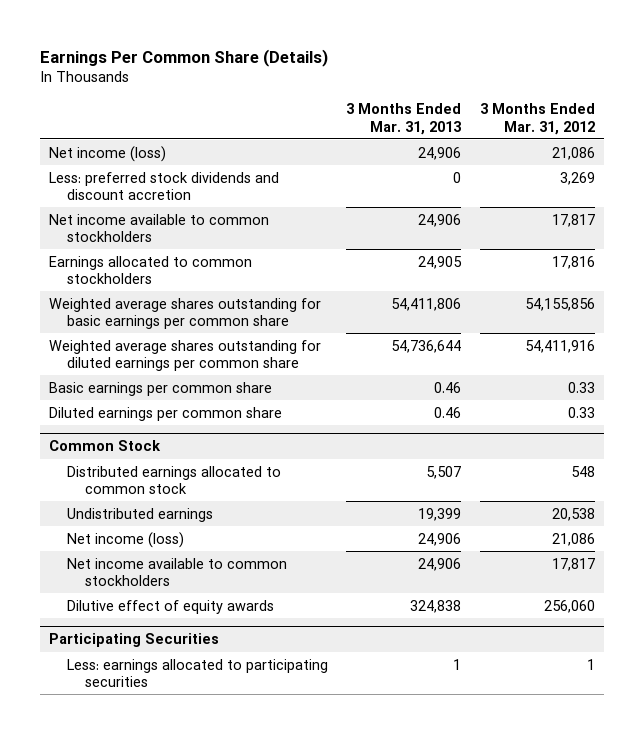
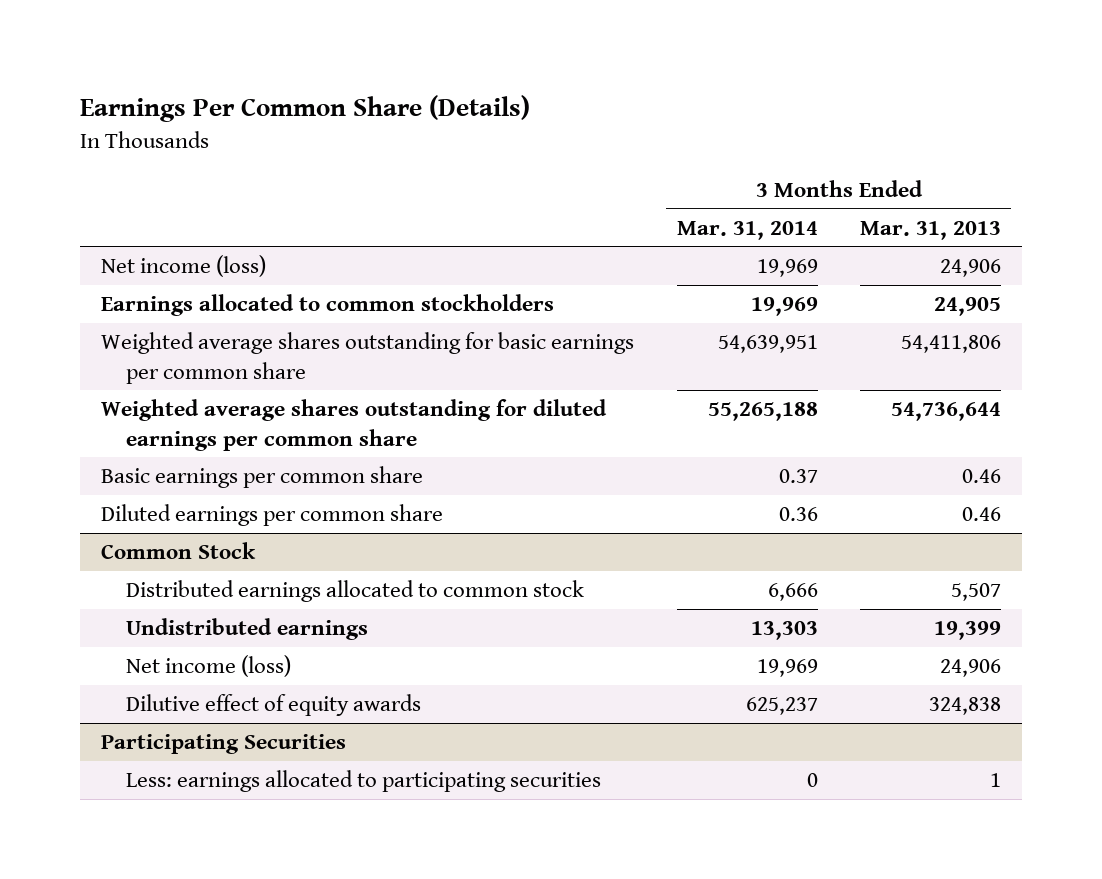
[479,103,595,135] 3 Months Ended Mar. 31, 2012 -> none
none -> [676,220,818,240] Mar. 31, 2014
[49,171,280,201] Less: preferred stock dividends and discount accretion -> none
[49,213,270,243] Net income available to common stockholders -> none
[66,557,287,587] Net income available to common stockholders -> none

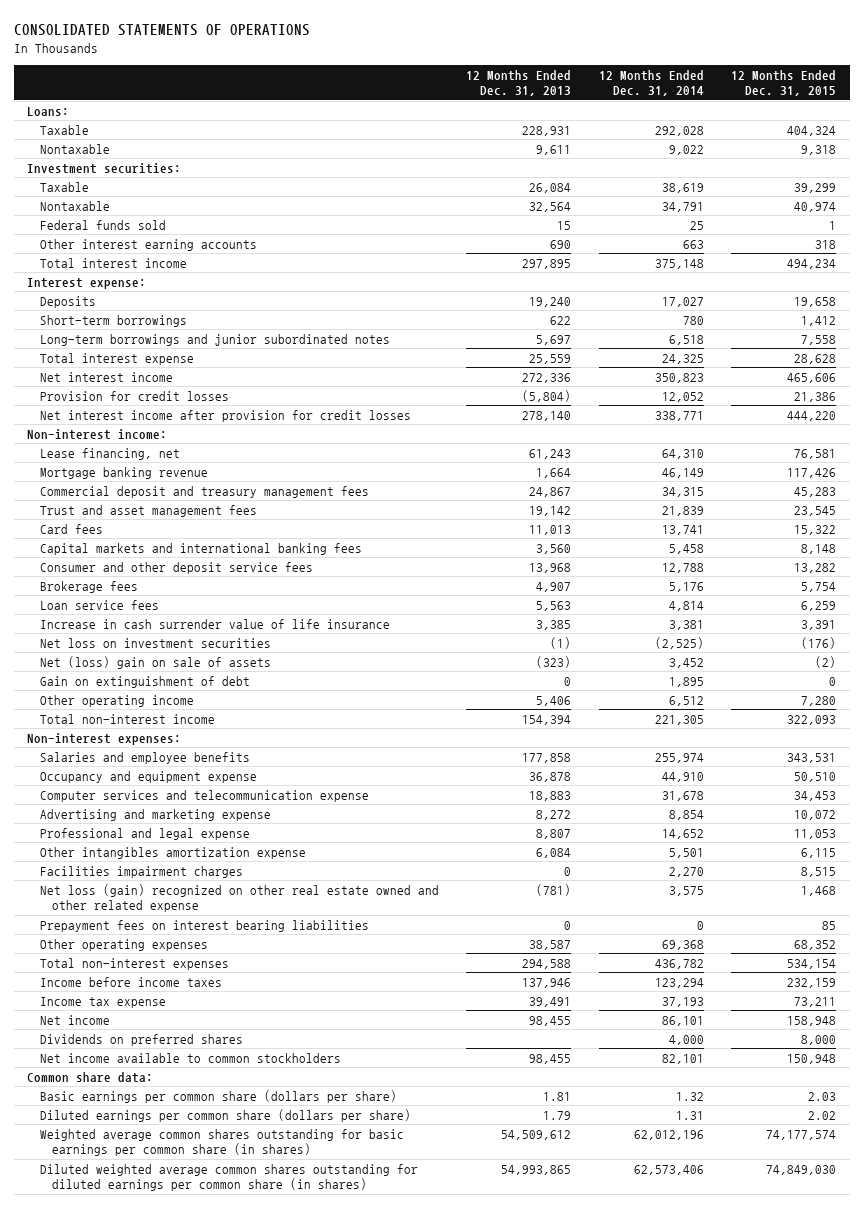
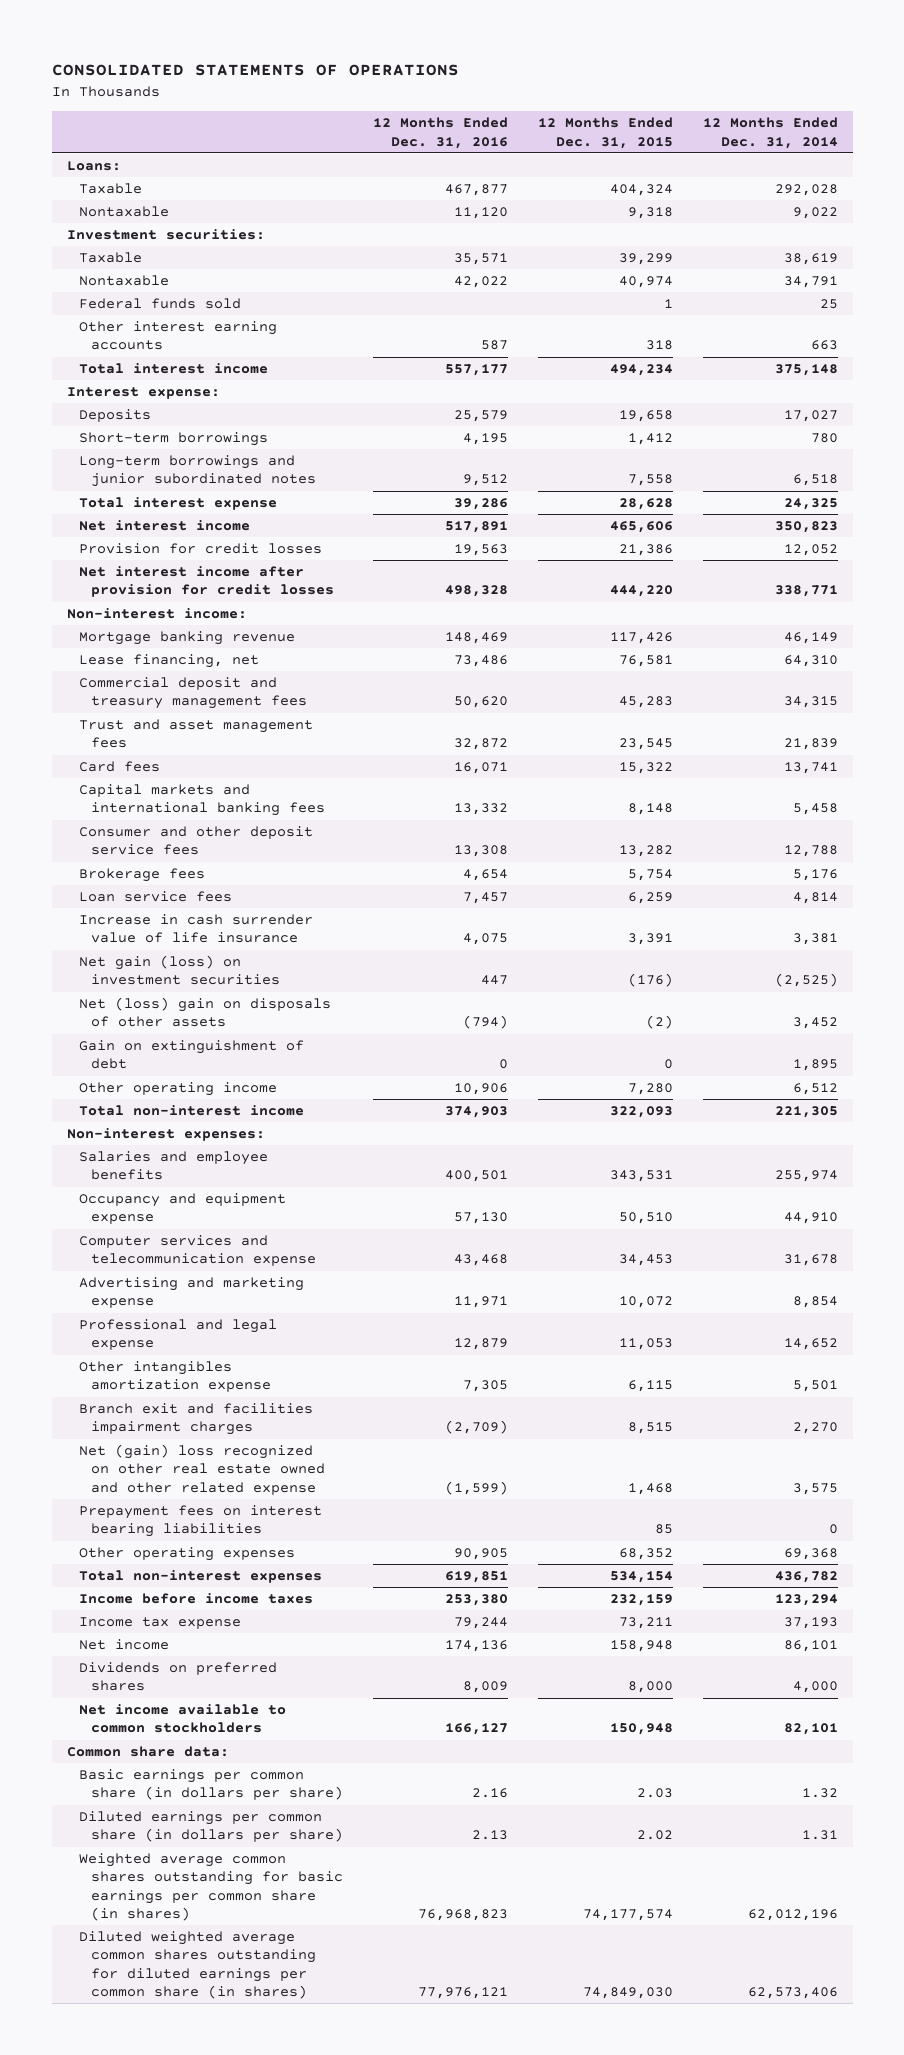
[466,69,572,97] 12 Months Ended Dec. 31, 2013 -> none
none -> [372,117,508,149] 12 Months Ended Dec. 31, 2016
[39,447,180,460] Lease financing, net -> [78,654,259,669] Lease financing, net
[39,637,271,648] Net loss on investment securities -> [78,955,281,986] Net gain (loss) on investment securities
[39,655,271,669] Net (loss) gain on sale of assets -> [78,997,331,1028] Net (loss) gain on disposals of other assets
[39,865,243,878] Facilities impairment charges -> [78,1403,313,1436] Branch exit and facilities impairment charges
[39,883,439,913] Net loss (gain) recognized on other real estate owned and other related expense -> [78,1444,326,1495] Net (gain) loss recognized on other real estate owned and other related expense
[39,1089,397,1103] Basic earnings per common share (dollars per share) -> [78,1769,344,1801] Basic earnings per common share (in dollars per share)
[39,1108,411,1122] Diluted earnings per common share (dollars per share) -> [78,1811,344,1843] Diluted earnings per common share (in dollars per share)

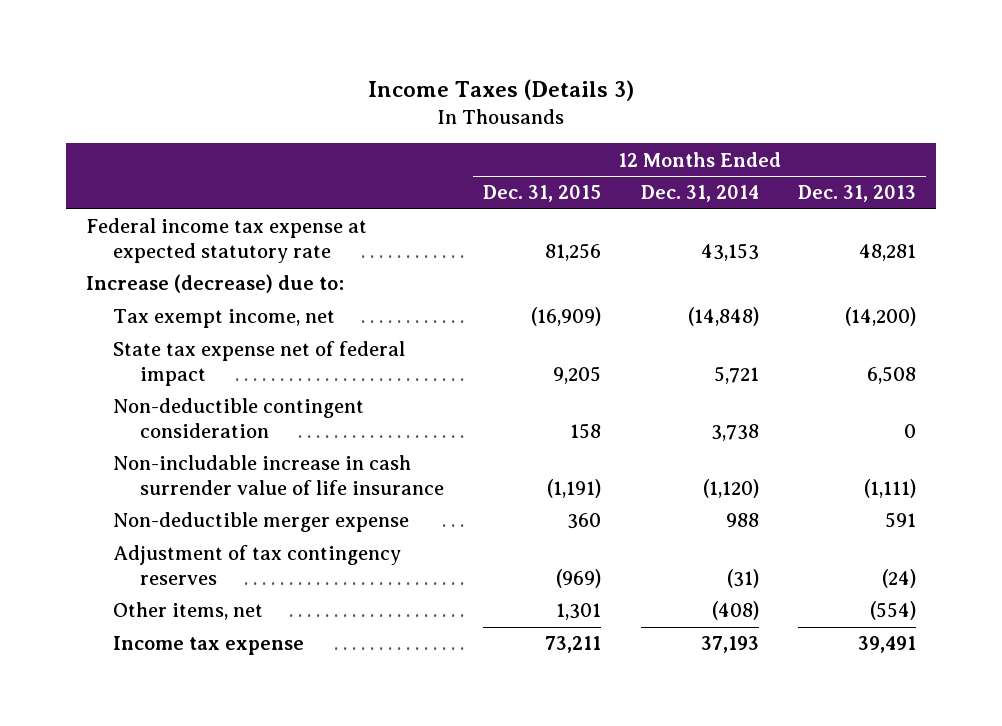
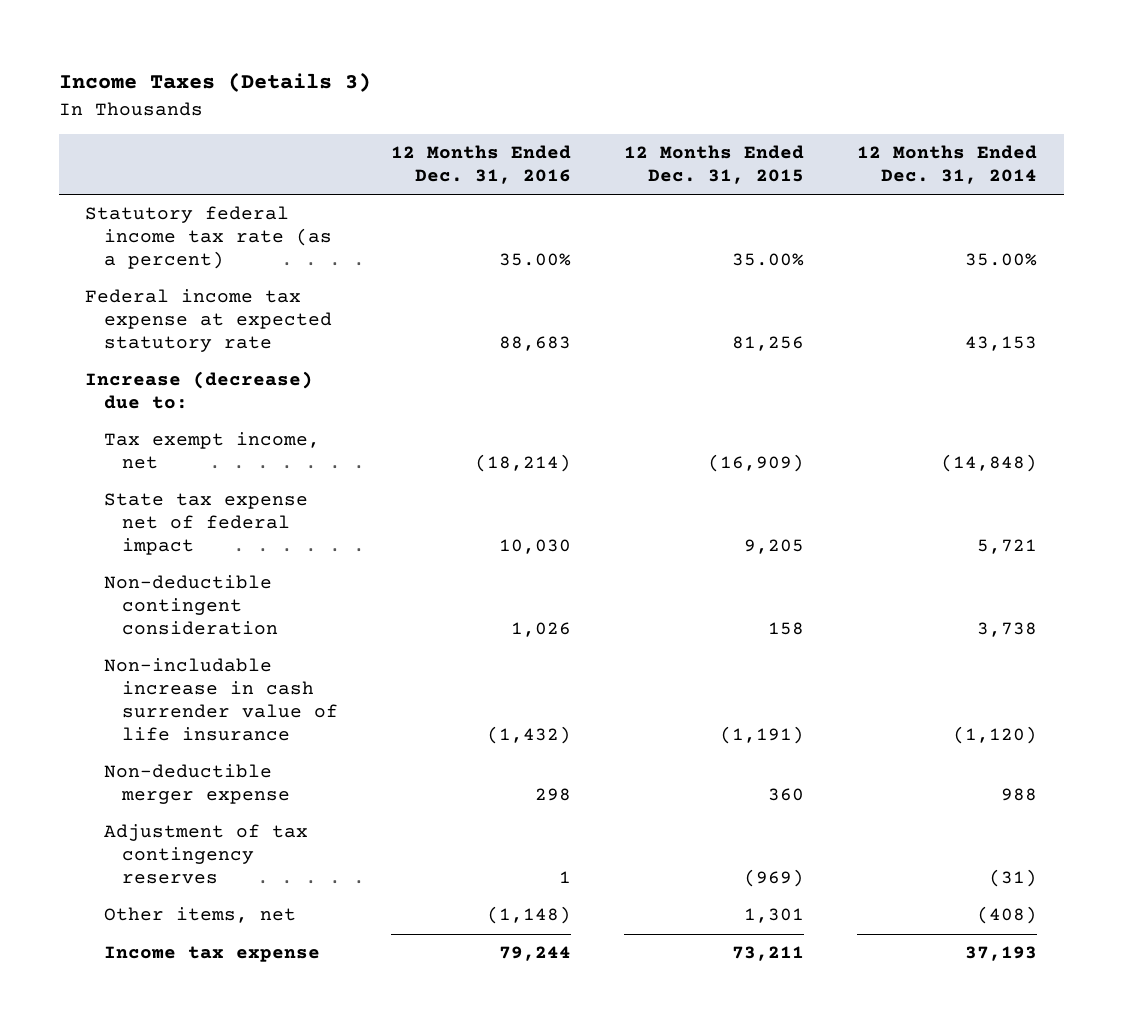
[798,185,917,203] Dec. 31, 2013 -> none
none -> [391,145,572,185] 12 Months Ended Dec. 31, 2016
none -> [85,206,332,270] Statutory federal income tax rate (as a percent)

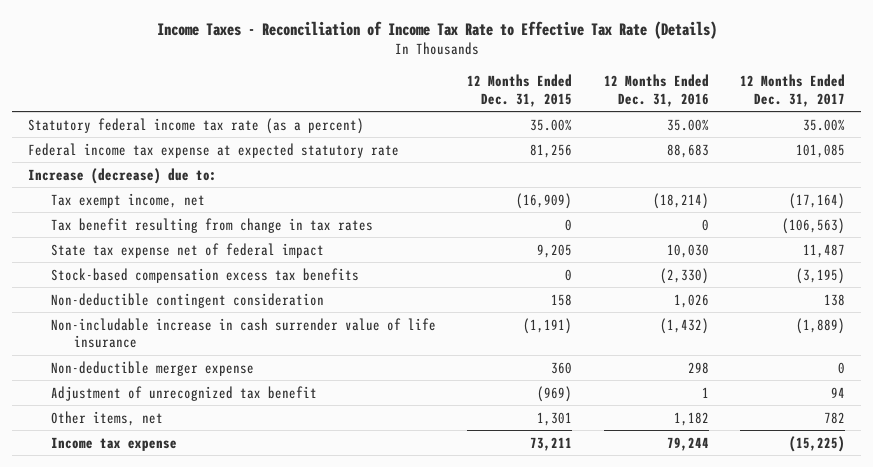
[58,72,371,93] Income Taxes (Details 3) -> [156,20,717,39] Income Taxes - Reconciliation of Income Tax Rate to Effective Tax Rate (Details)
[857,145,1038,185] 12 Months Ended Dec. 31, 2014 -> none
none -> [740,74,846,107] 12 Months Ended Dec. 31, 2017
none -> [51,217,374,233] Tax benefit resulting from change in tax rates
none -> [51,267,360,283] Stock-based compensation excess tax benefits
[103,824,308,885] Adjustment of tax contingency reserves -> [51,385,318,401] Adjustment of unrecognized tax benefit
[487,906,572,925] (1,148) -> [673,411,709,426] 1,182

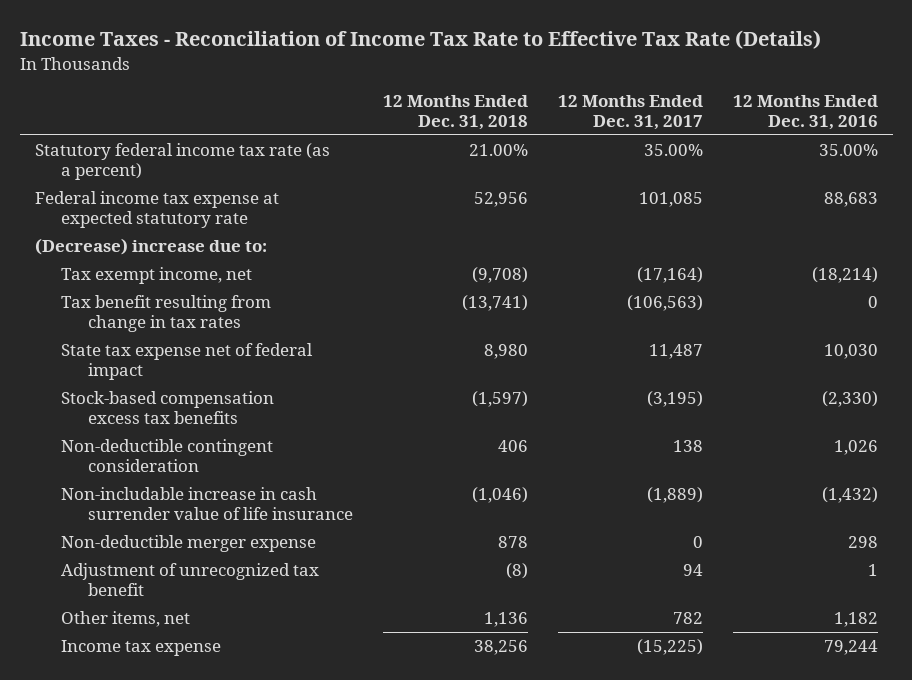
[467,74,573,107] 12 Months Ended Dec. 31, 2015 -> none
none -> [382,94,528,130] 12 Months Ended Dec. 31, 2018
[27,167,217,184] Increase (decrease) due to: -> [34,238,267,256] (Decrease) increase due to:

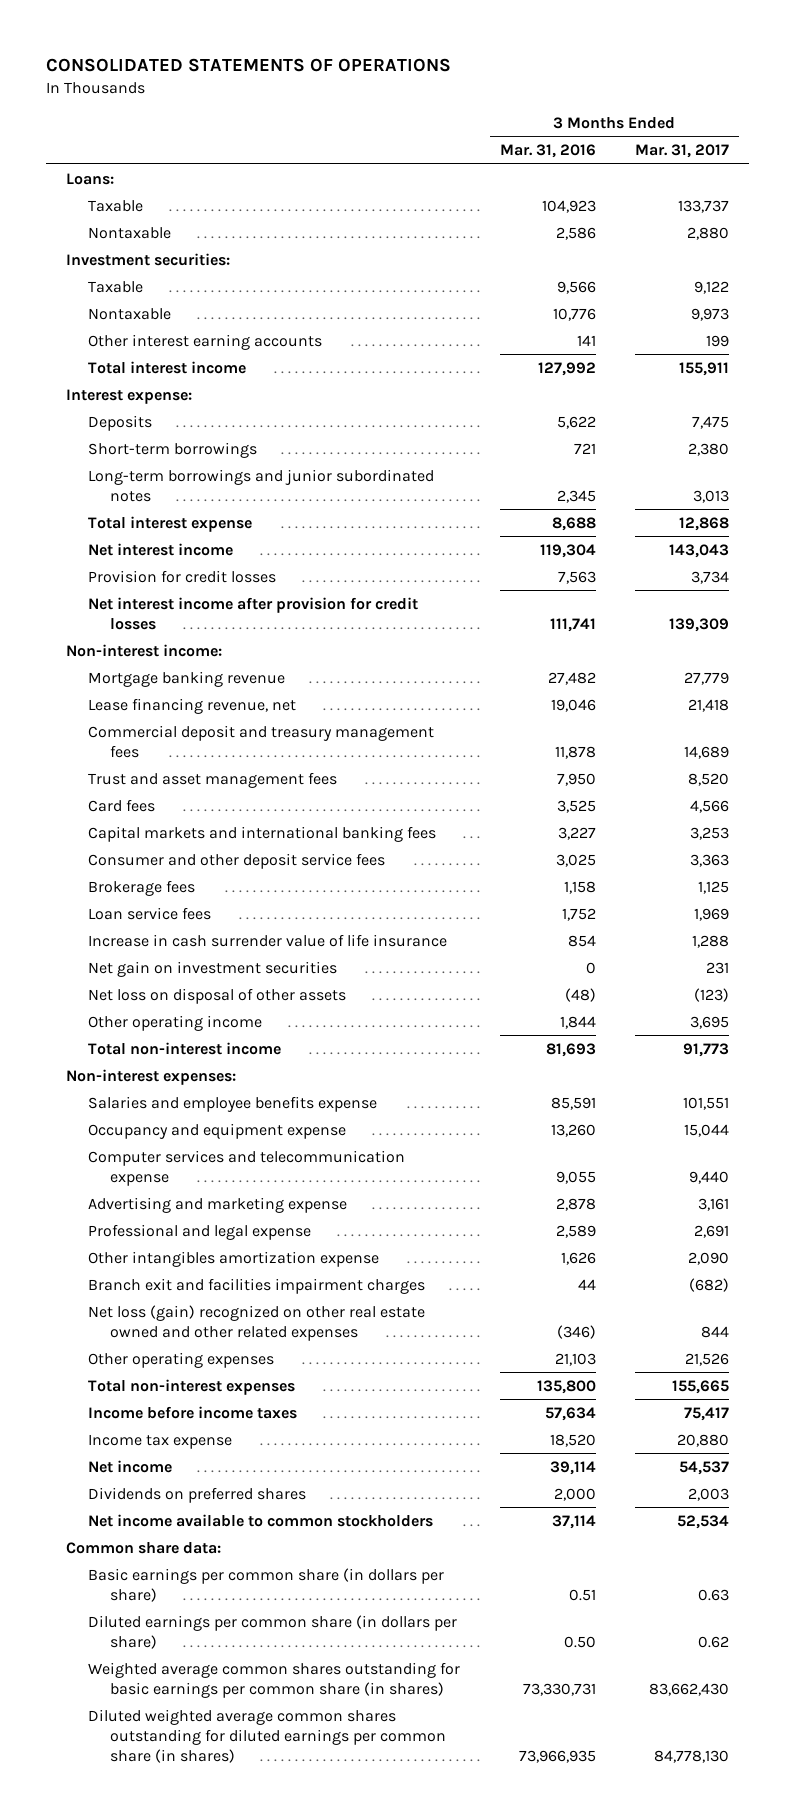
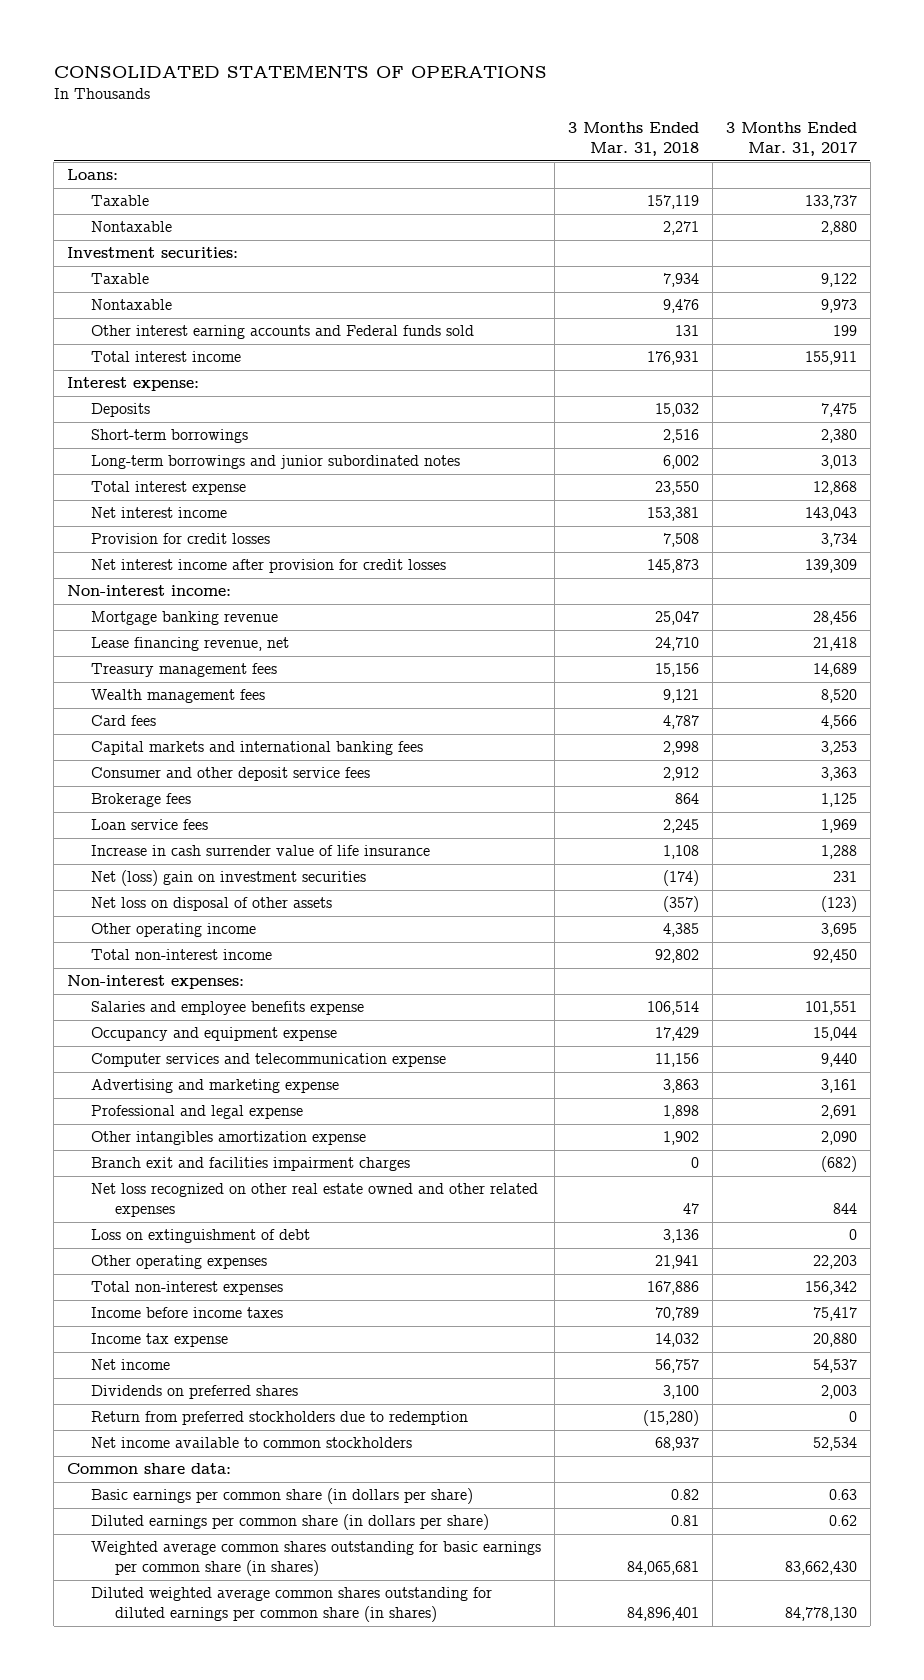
[499,144,596,159] Mar. 31, 2016 -> none
none -> [567,122,699,157] 3 Months Ended Mar. 31, 2018
[88,333,323,350] Other interest earning accounts -> [90,325,474,340] Other interest earning accounts and Federal funds sold
[684,671,730,685] 27,779 -> [812,611,857,626] 28,456
[88,724,435,758] Commercial deposit and treasury management fees -> [90,663,277,678] Treasury management fees
[88,771,338,788] Trust and asset management fees -> [90,689,265,704] Wealth management fees
[88,960,338,977] Net gain on investment securities -> [90,870,366,887] Net (loss) gain on investment securities
[683,1042,730,1057] 91,773 -> [812,949,857,964] 92,450
[88,1304,426,1341] Net loss (gain) recognized on other real estate owned and other related expenses -> [90,1183,538,1218] Net loss recognized on other real estate owned and other related expenses
none -> [90,1229,310,1244] Loss on extinguishment of debt
[685,1352,730,1366] 21,526 -> [812,1255,857,1270] 22,203
[672,1379,730,1394] 155,665 -> [804,1281,857,1296] 156,342
none -> [90,1411,468,1426] Return from preferred stockholders due to redemption

